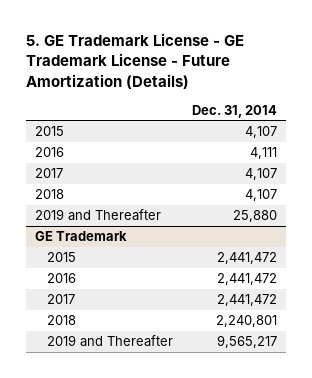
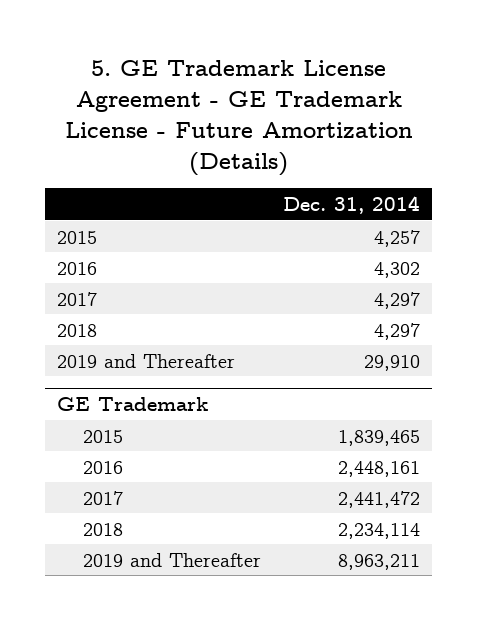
[26,33,245,89] 5. GE Trademark License - GE Trademark License - Future Amortization (Details) -> [64,60,413,176] 5. GE Trademark License Agreement - GE Trademark License - Future Amortization (Details)
[244,126,277,139] 4,107 -> [374,229,421,247] 4,257
[249,147,277,160] 4,111 -> [374,261,421,278] 4,302
[244,168,277,181] 4,107 -> [374,291,421,309] 4,297
[244,189,277,202] 4,107 -> [374,322,421,340] 4,297
[232,210,277,223] 25,880 -> [364,354,421,371] 29,910
[216,252,277,265] 2,441,472 -> [338,429,421,446] 1,839,465
[216,273,277,286] 2,441,472 -> [338,460,421,477] 2,448,161
[215,315,277,328] 2,240,801 -> [338,522,421,539] 2,234,114
[216,335,277,349] 9,565,217 -> [338,553,421,570] 8,963,211

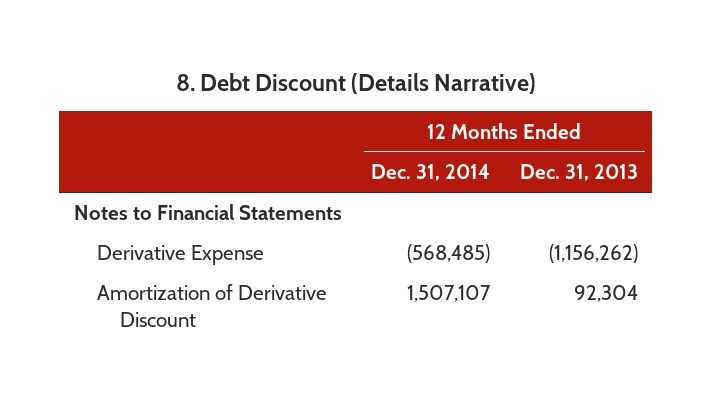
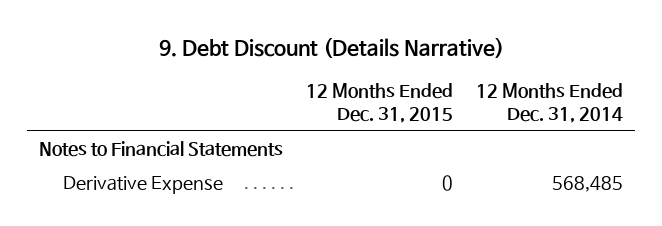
[175,72,536,94] 8. Debt Discount (Details Narrative) -> [158,37,504,59] 9. Debt Discount (Details Narrative)
[519,164,638,182] Dec. 31, 2013 -> none
none -> [305,83,453,123] 12 Months Ended Dec. 31, 2015
[96,284,327,327] Amortization of Derivative Discount -> none
[407,244,491,264] (568,485) -> [552,175,624,192] 568,485

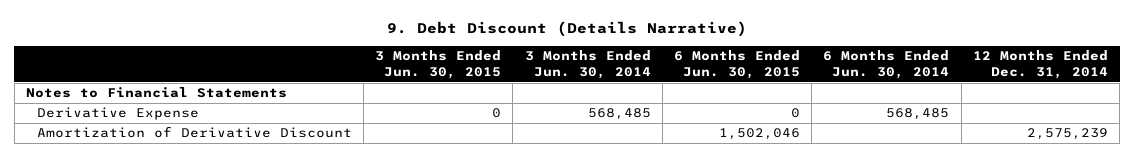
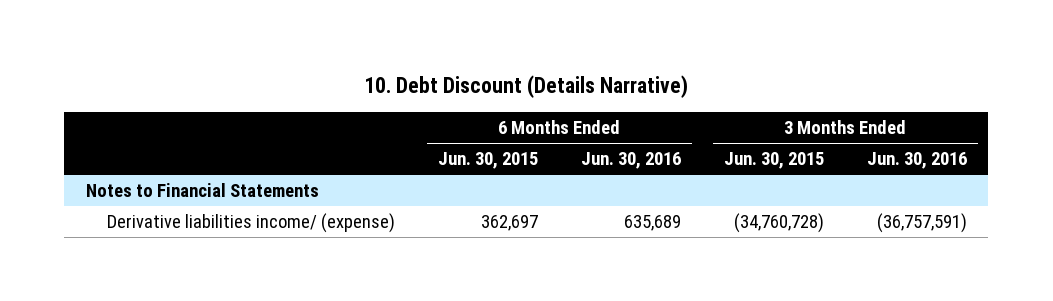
[386,21,747,38] 9. Debt Discount (Details Narrative) -> [364,75,689,99] 10. Debt Discount (Details Narrative)
[524,50,651,80] 3 Months Ended Jun. 30, 2014 -> none
[823,50,950,80] 6 Months Ended Jun. 30, 2014 -> none
[972,50,1108,80] 12 Months Ended Dec. 31, 2014 -> none
none -> [580,152,681,170] Jun. 30, 2016
none -> [866,152,967,170] Jun. 30, 2016
[36,126,352,139] Amortization of Derivative Discount -> none
[36,107,199,121] Derivative Expense -> [106,213,395,234] Derivative liabilities income/ (expense)
[492,108,502,119] 0 -> [733,213,824,234] (34,760,728)
[791,108,801,119] 0 -> [480,215,538,232] 362,697

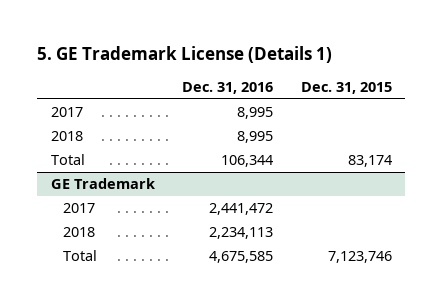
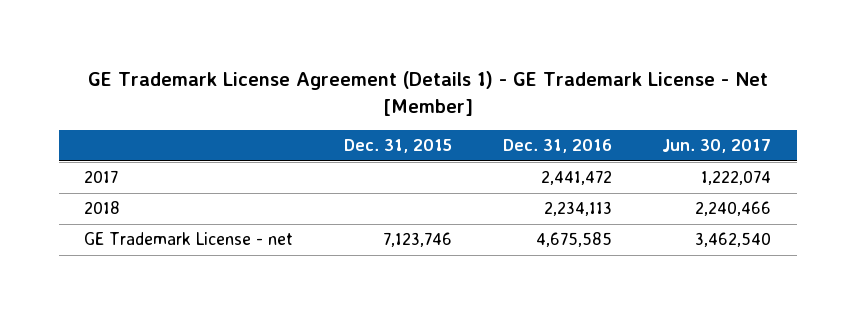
[37,46,333,64] 5. GE Trademark License (Details 1) -> [87,70,768,116] GE Trademark License Agreement (Details 1) - GE Trademark License - Net [Member]
none -> [662,139,772,154] Jun. 30, 2017
[51,107,84,118] 2017 -> none
[51,131,84,142] 2018 -> none
[51,154,86,166] Total -> none
[51,178,156,190] GE Trademark -> none
[63,250,98,262] Total -> [83,232,293,246] GE Trademark License - net

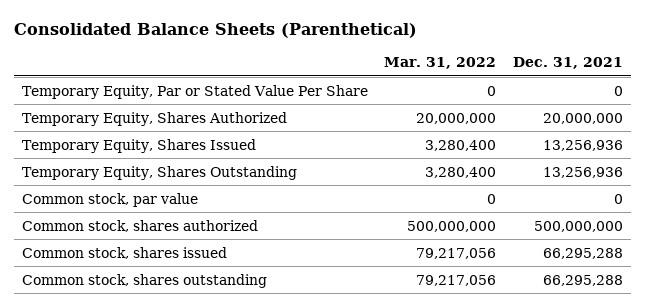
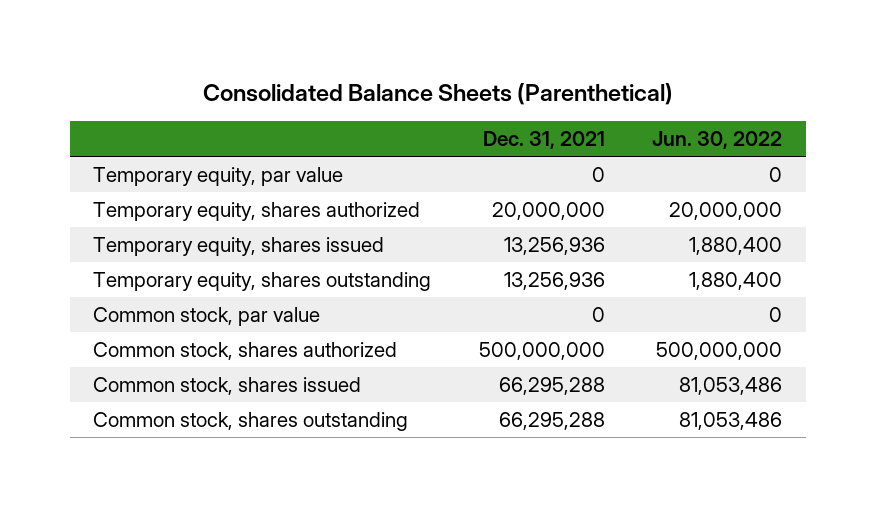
[384,57,497,70] Mar. 31, 2022 -> none
none -> [652,131,783,150] Jun. 30, 2022
[22,84,369,99] Temporary Equity, Par or Stated Value Per Share -> [93,166,344,186] Temporary equity, par value
[22,111,288,126] Temporary Equity, Shares Authorized -> [93,201,421,221] Temporary equity, shares authorized
[22,138,257,153] Temporary Equity, Shares Issued -> [93,236,385,256] Temporary equity, shares issued
[22,165,298,180] Temporary Equity, Shares Outstanding -> [93,271,432,291] Temporary equity, shares outstanding

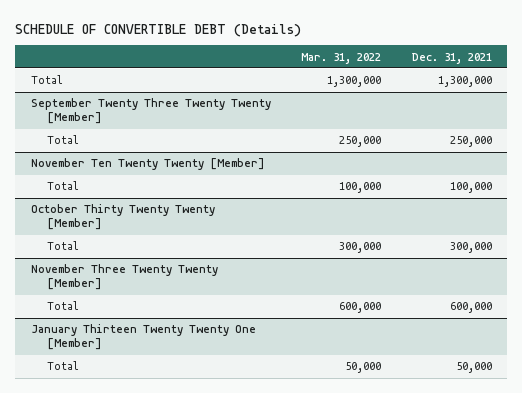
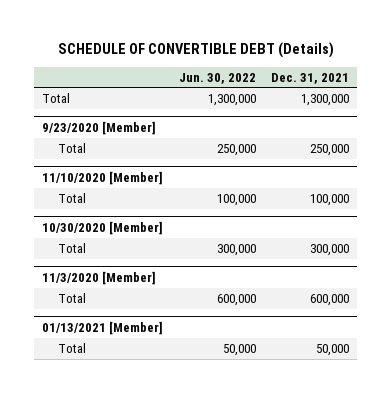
[301,52,382,64] Mar. 31, 2022 -> none
none -> [178,72,256,84] Jun. 30, 2022
[30,98,271,125] September Twenty Three Twenty Twenty [Member] -> [41,120,156,135] 9/23/2020 [Member]
[30,158,265,171] November Ten Twenty Twenty [Member] -> [41,170,163,185] 11/10/2020 [Member]
[30,204,215,231] October Thirty Twenty Twenty [Member] -> [41,220,163,235] 10/30/2020 [Member]
[30,264,218,291] November Three Twenty Twenty [Member] -> [41,270,156,285] 11/3/2020 [Member]
[30,324,256,351] January Thirteen Twenty Twenty One [Member] -> [41,320,163,335] 01/13/2021 [Member]

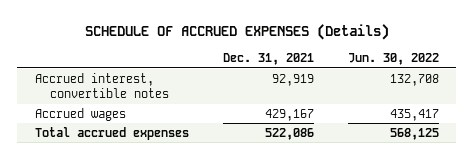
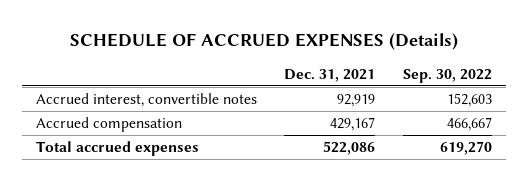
[348,53,440,66] Jun. 30, 2022 -> none
none -> [402,68,492,83] Sep. 30, 2022
[34,107,126,121] Accrued wages -> [35,117,182,133] Accrued compensation

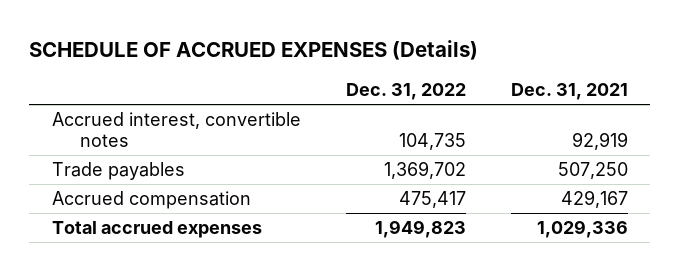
[402,68,492,83] Sep. 30, 2022 -> none
none -> [345,83,466,101] Dec. 31, 2022
none -> [51,162,185,181] Trade payables
[323,141,376,156] 522,086 -> [536,220,628,239] 1,029,336

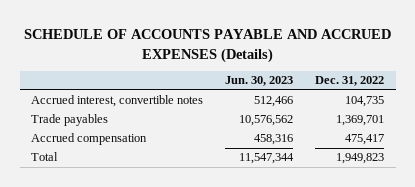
[29,40,479,61] SCHEDULE OF ACCRUED EXPENSES (Details) -> [23,29,391,63] SCHEDULE OF ACCOUNTS PAYABLE AND ACCRUED EXPENSES (Details)
[510,83,628,101] Dec. 31, 2021 -> none
none -> [225,76,294,87] Jun. 30, 2023
[383,161,466,180] 1,369,702 -> [336,115,385,127] 1,369,701
[51,221,262,239] Total accrued expenses -> [30,152,58,162] Total

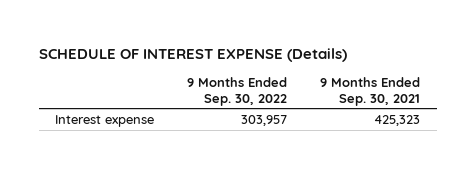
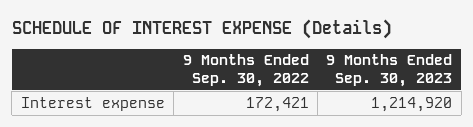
[320,76,421,106] 9 Months Ended Sep. 30, 2021 -> none
none -> [326,54,453,87] 9 Months Ended Sep. 30, 2023
[241,114,288,126] 303,957 -> [245,96,309,112] 172,421

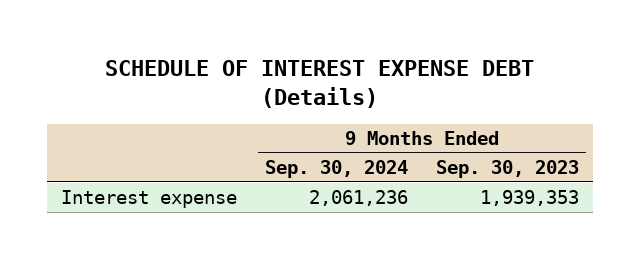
[11,19,392,40] SCHEDULE OF INTEREST EXPENSE (Details) -> [105,60,535,109] SCHEDULE OF INTEREST EXPENSE DEBT (Details)
[182,54,309,87] 9 Months Ended Sep. 30, 2022 -> none
none -> [265,159,409,178] Sep. 30, 2024
[371,96,453,112] 1,214,920 -> [479,190,579,207] 1,939,353

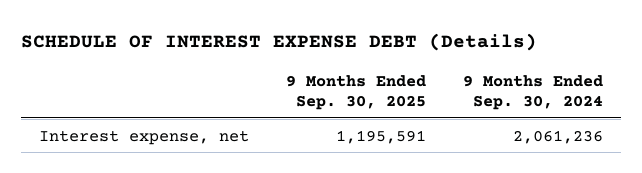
[435,159,579,178] Sep. 30, 2023 -> none
none -> [286,74,427,110] 9 Months Ended Sep. 30, 2025
[61,190,238,209] Interest expense -> [39,129,250,145] Interest expense, net

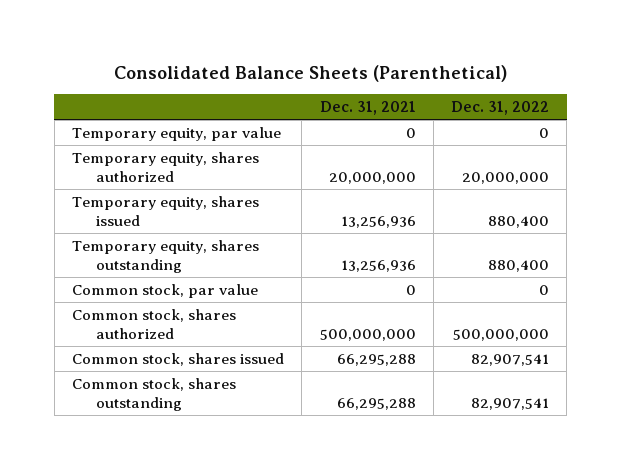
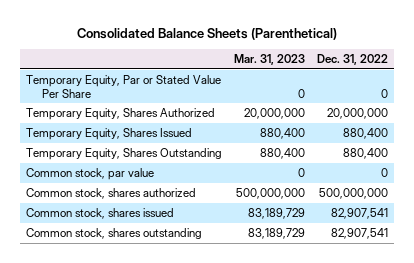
[319,101,416,116] Dec. 31, 2021 -> none
none -> [233,54,305,66] Mar. 31, 2023
[72,126,282,141] Temporary equity, par value -> [25,75,221,98] Temporary Equity, Par or Stated Value Per Share
[72,151,260,182] Temporary equity, shares authorized -> [25,108,215,121] Temporary Equity, Shares Authorized
[72,195,260,226] Temporary equity, shares issued -> [25,128,192,141] Temporary Equity, Shares Issued
[72,239,260,273] Temporary equity, shares outstanding -> [25,148,222,161] Temporary Equity, Shares Outstanding

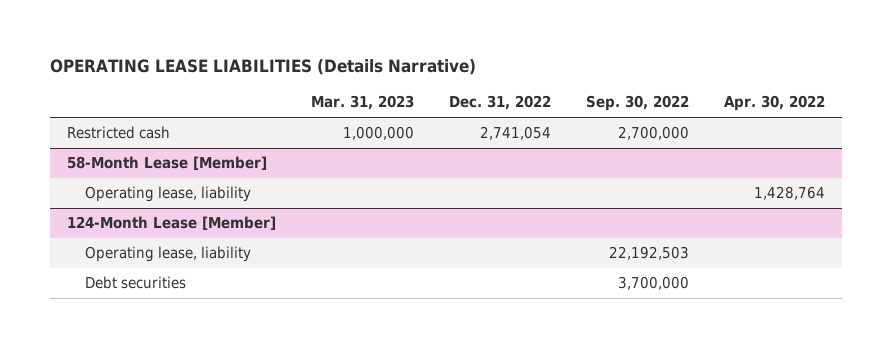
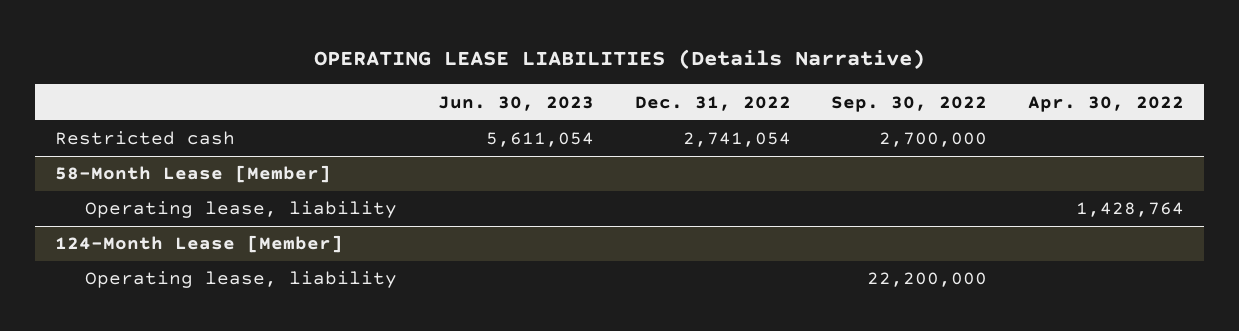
[311,95,415,111] Mar. 31, 2023 -> none
none -> [438,95,595,111] Jun. 30, 2023
[84,276,186,290] Debt securities -> none
[608,246,689,261] 22,192,503 -> [867,272,988,288] 22,200,000

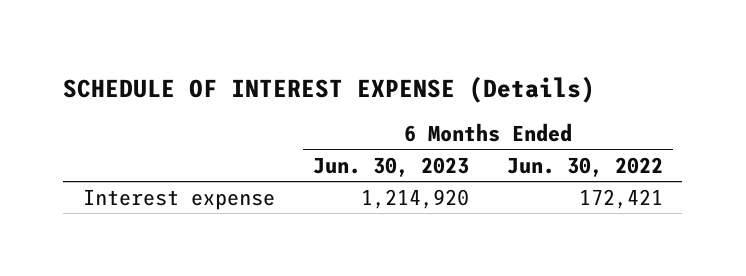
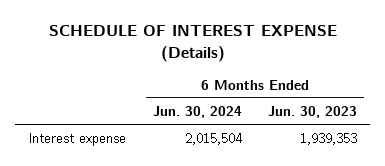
[507,156,664,177] Jun. 30, 2022 -> none
none -> [152,105,242,118] Jun. 30, 2024
[360,189,469,210] 1,214,920 -> [299,132,357,145] 1,939,353

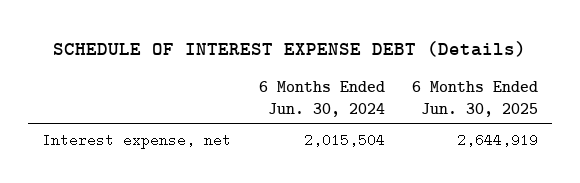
[48,25,337,62] SCHEDULE OF INTEREST EXPENSE (Details) -> [53,40,527,57] SCHEDULE OF INTEREST EXPENSE DEBT (Details)
[267,105,357,118] Jun. 30, 2023 -> none
none -> [412,81,539,118] 6 Months Ended Jun. 30, 2025
[28,132,127,146] Interest expense -> [41,133,231,150] Interest expense, net

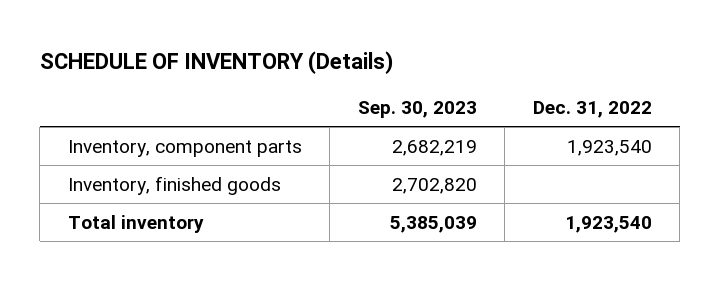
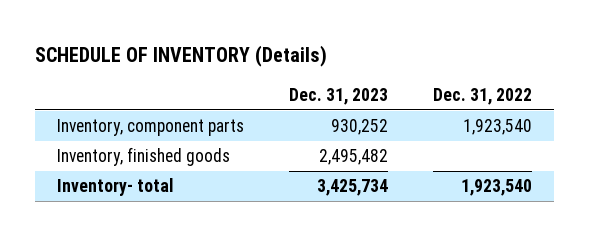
[357,101,477,119] Sep. 30, 2023 -> none
none -> [289,87,389,105] Dec. 31, 2023
[67,214,204,233] Total inventory -> [57,178,174,197] Inventory- total

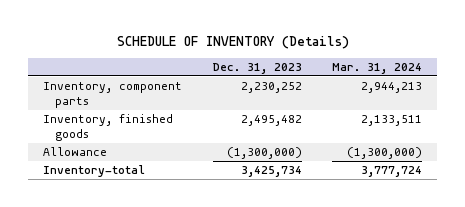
[432,87,532,105] Dec. 31, 2022 -> none
none -> [332,62,423,74] Mar. 31, 2024
[331,119,389,136] 930,252 -> [240,82,302,94] 2,230,252
none -> [42,147,107,157] Allowance
[57,178,174,197] Inventory- total -> [42,165,145,178] Inventory-total

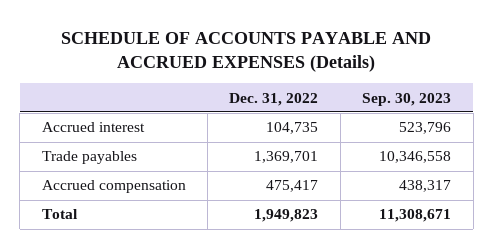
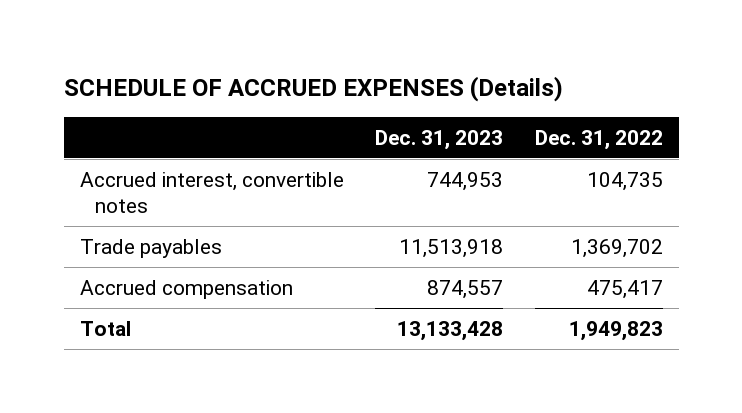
[61,31,432,72] SCHEDULE OF ACCOUNTS PAYABLE AND ACCRUED EXPENSES (Details) -> [63,75,563,102] SCHEDULE OF ACCRUED EXPENSES (Details)
[362,92,452,106] Sep. 30, 2023 -> none
none -> [375,129,504,150] Dec. 31, 2023
[41,122,145,133] Accrued interest -> [79,171,344,214] Accrued interest, convertible notes
[254,151,319,164] 1,369,701 -> [570,238,663,258] 1,369,702

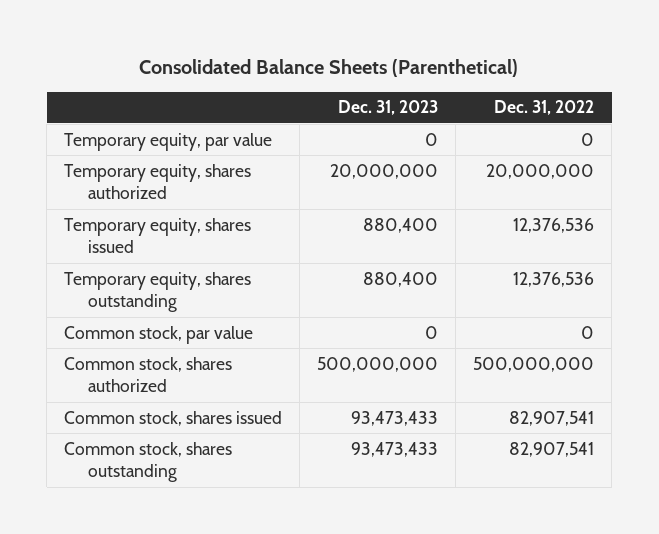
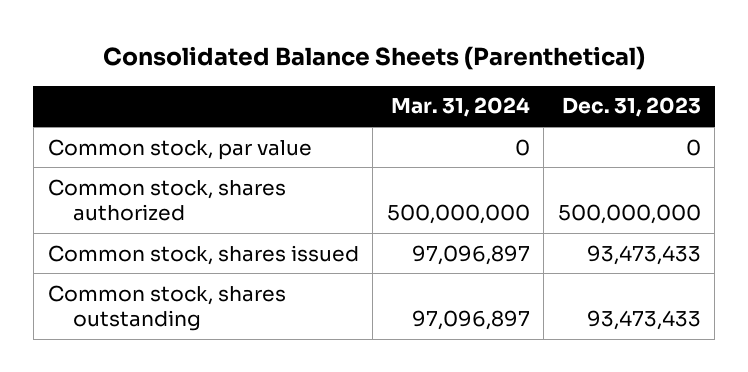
[494,100,595,116] Dec. 31, 2022 -> none
none -> [390,97,530,118] Mar. 31, 2024
[64,132,273,151] Temporary equity, par value -> none
[64,163,252,200] Temporary equity, shares authorized -> none
[64,217,252,254] Temporary equity, shares issued -> none
[64,271,252,313] Temporary equity, shares outstanding -> none

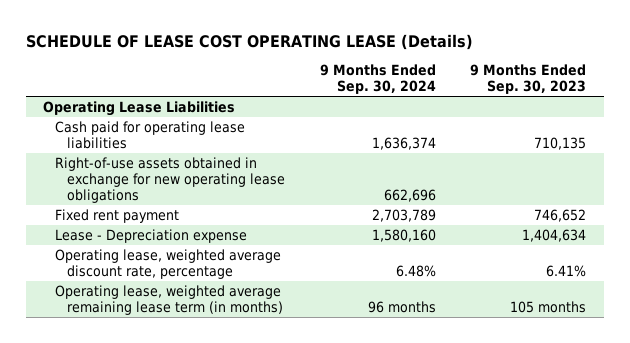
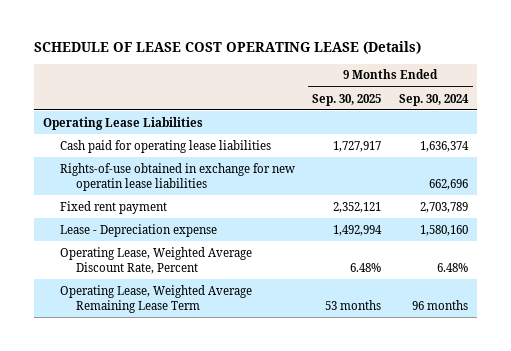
[470,63,587,94] 9 Months Ended Sep. 30, 2023 -> none
none -> [312,93,382,106] Sep. 30, 2025
[55,156,286,204] Right-of-use assets obtained in exchange for new operating lease obligations -> [59,162,295,191] Rights-of-use obtained in exchange for new operatin lease liabilities
[55,248,282,279] Operating lease, weighted average discount rate, percentage -> [59,246,252,274] Operating Lease, Weighted Average Discount Rate, Percent
[55,284,284,315] Operating lease, weighted average remaining lease term (in months) -> [59,284,252,313] Operating Lease, Weighted Average Remaining Lease Term

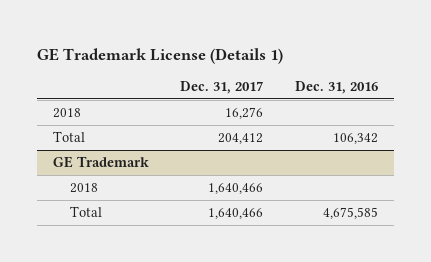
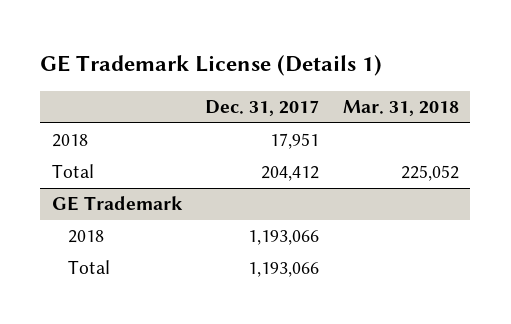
[294,81,378,95] Dec. 31, 2016 -> none
none -> [342,100,459,117] Mar. 31, 2018
[225,107,264,120] 16,276 -> [270,133,320,150] 17,951
[208,183,264,195] 1,640,466 -> [248,230,320,246] 1,193,066
[208,208,264,220] 1,640,466 -> [248,262,320,278] 1,193,066

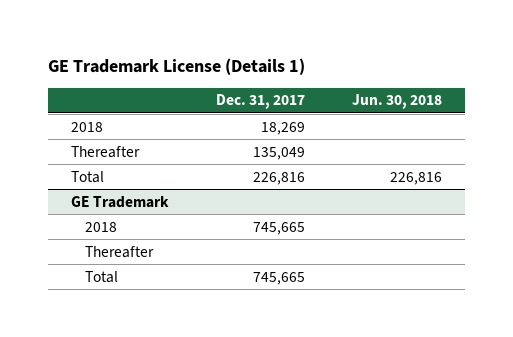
[342,100,459,117] Mar. 31, 2018 -> none
none -> [351,94,442,110] Jun. 30, 2018
[270,133,320,150] 17,951 -> [260,121,305,135] 18,269
none -> [71,145,141,158] Thereafter
[261,166,320,182] 204,412 -> [252,171,305,185] 226,816
[248,230,320,246] 1,193,066 -> [252,221,305,235] 745,665
none -> [85,245,155,258] Thereafter
[248,262,320,278] 1,193,066 -> [252,271,305,285] 745,665

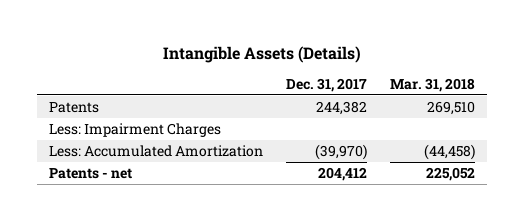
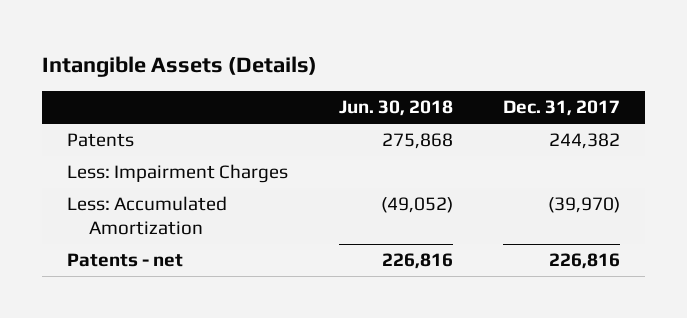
[390,77,476,92] Mar. 31, 2018 -> none
none -> [338,100,453,117] Jun. 30, 2018
[318,167,368,182] 204,412 -> [548,253,620,270] 226,816

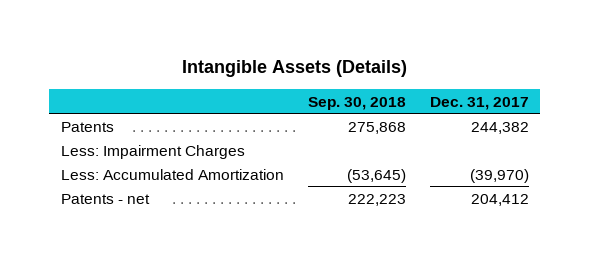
[338,100,453,117] Jun. 30, 2018 -> none
none -> [307,96,406,110] Sep. 30, 2018
[548,253,620,270] 226,816 -> [470,193,529,206] 204,412

